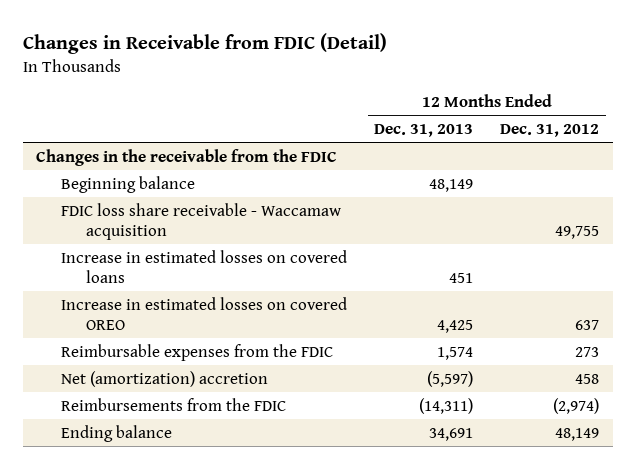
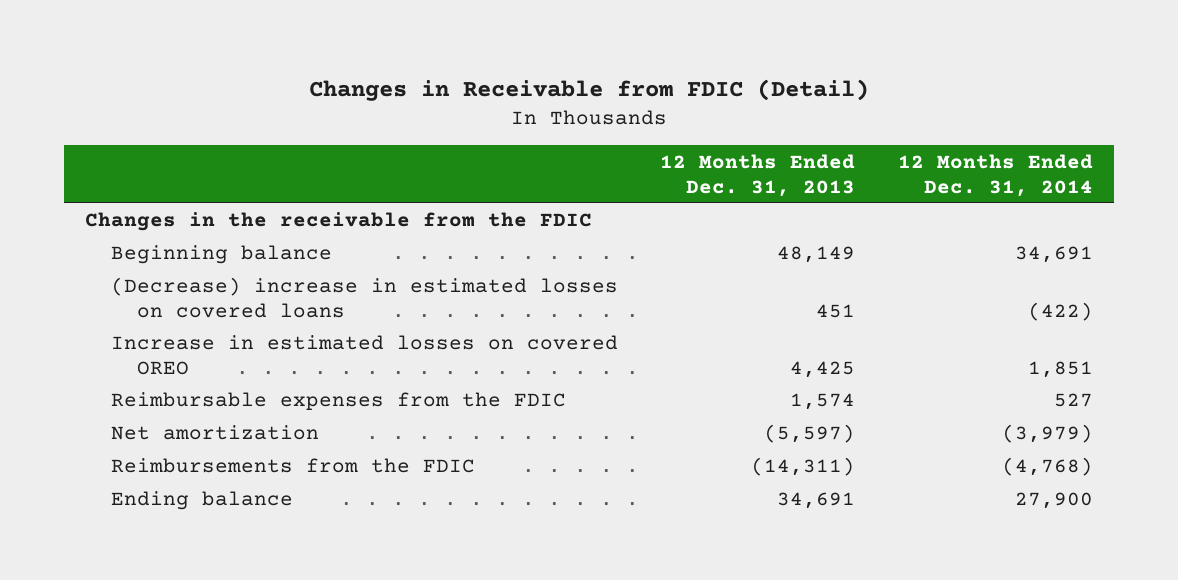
[500,123,600,137] Dec. 31, 2012 -> none
none -> [897,153,1093,197] 12 Months Ended Dec. 31, 2014
[61,202,342,241] FDIC loss share receivable - Waccamaw acquisition -> none
[61,249,348,284] Increase in estimated losses on covered loans -> [110,277,618,319] (Decrease) increase in estimated losses on covered loans
[61,370,269,387] Net (amortization) accretion -> [110,425,319,441] Net amortization

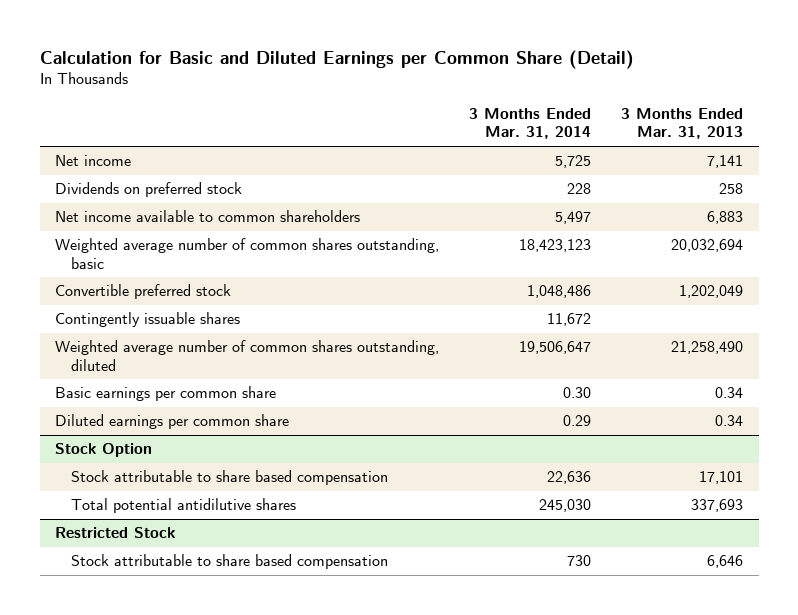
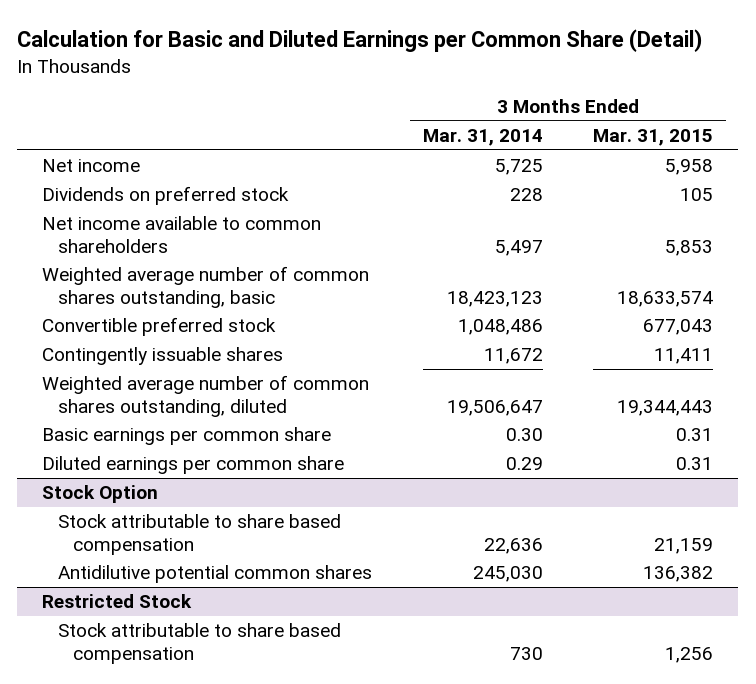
[621,108,744,140] 3 Months Ended Mar. 31, 2013 -> none
none -> [593,129,714,147] Mar. 31, 2015
[71,498,297,514] Total potential antidilutive shares -> [57,565,372,584] Antidilutive potential common shares

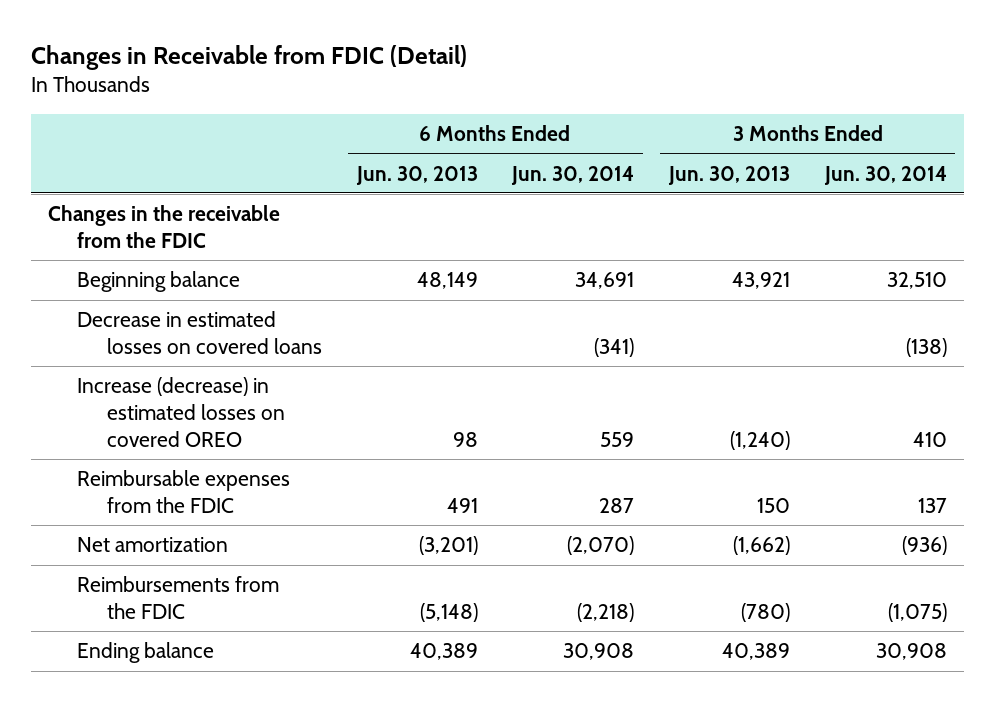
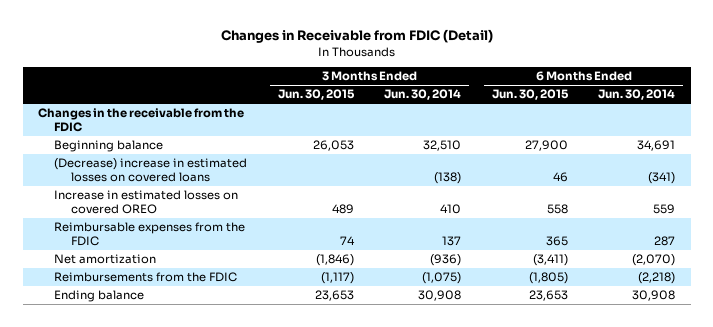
[355,165,478,185] Jun. 30, 2013 -> none
[667,165,790,185] Jun. 30, 2013 -> none
none -> [277,89,355,101] Jun. 30, 2015
none -> [491,89,569,101] Jun. 30, 2015
[77,311,322,354] Decrease in estimated losses on covered loans -> [54,158,248,183] (Decrease) increase in estimated losses on covered loans
[77,377,285,447] Increase (decrease) in estimated losses on covered OREO -> [54,190,239,215] Increase in estimated losses on covered OREO

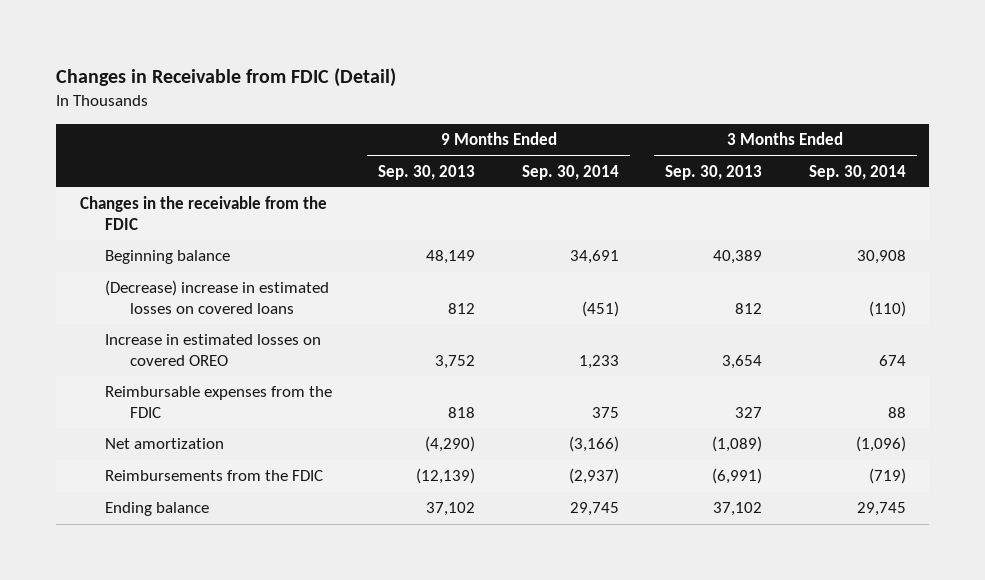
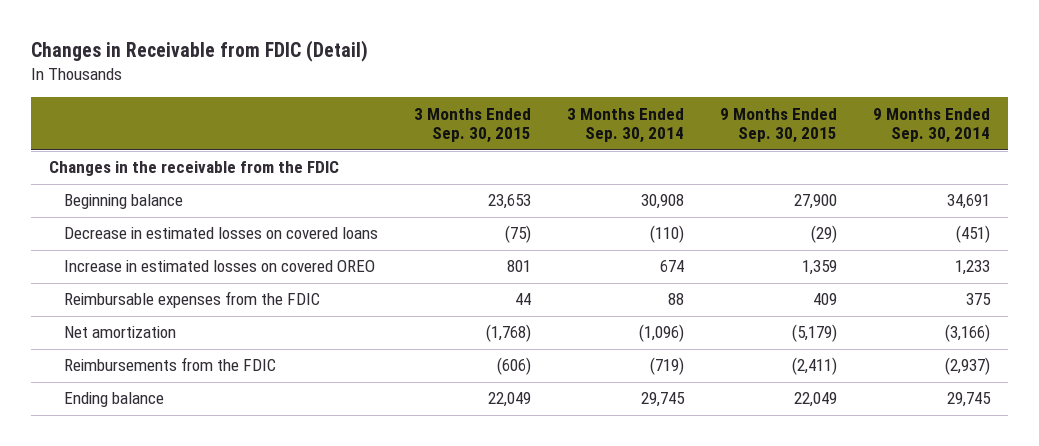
[378,164,476,180] Sep. 30, 2013 -> none
[665,164,763,180] Sep. 30, 2013 -> none
none -> [413,107,531,144] 3 Months Ended Sep. 30, 2015
none -> [719,107,837,144] 9 Months Ended Sep. 30, 2015
[104,280,329,314] (Decrease) increase in estimated losses on covered loans -> [63,227,378,240] Decrease in estimated losses on covered loans

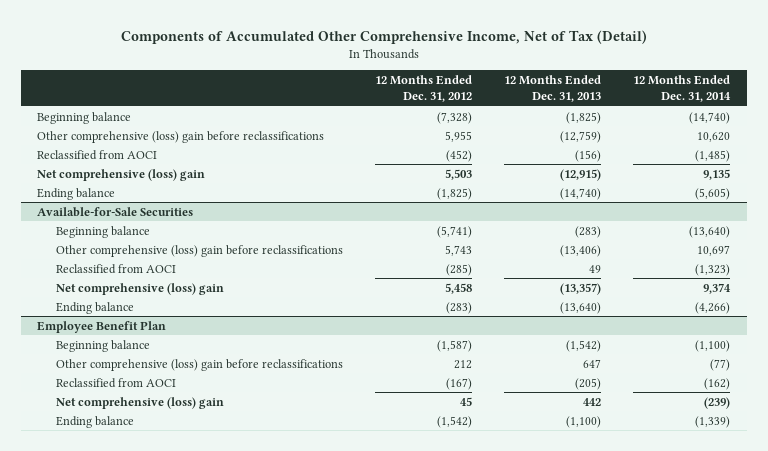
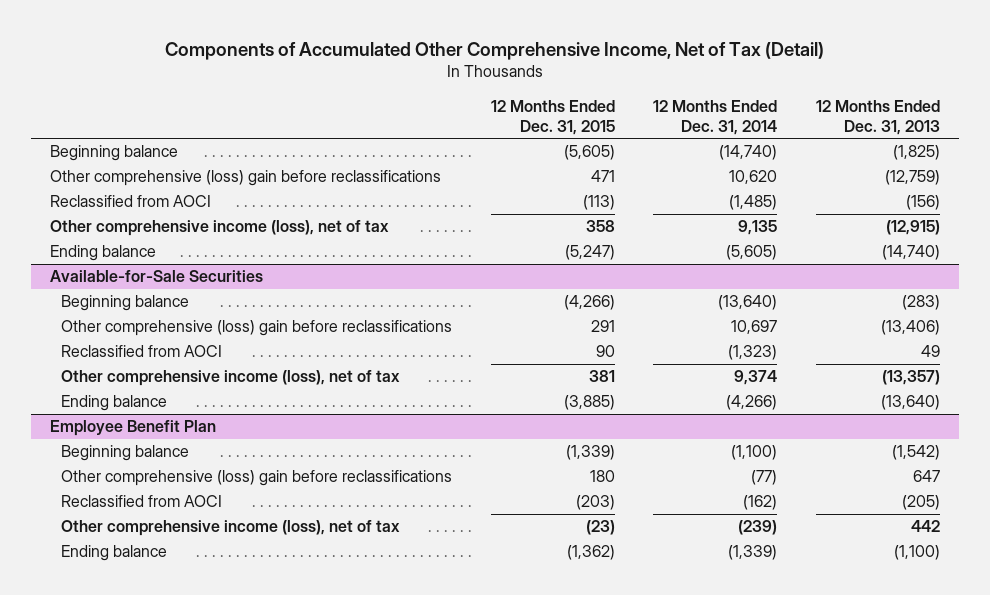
[375,75,473,103] 12 Months Ended Dec. 31, 2012 -> none
none -> [490,99,615,135] 12 Months Ended Dec. 31, 2015
[37,168,206,181] Net comprehensive (loss) gain -> [49,220,389,237] Other comprehensive income (loss), net of tax
[55,282,224,295] Net comprehensive (loss) gain -> [61,370,401,387] Other comprehensive income (loss), net of tax
[55,396,224,409] Net comprehensive (loss) gain -> [61,520,401,537] Other comprehensive income (loss), net of tax

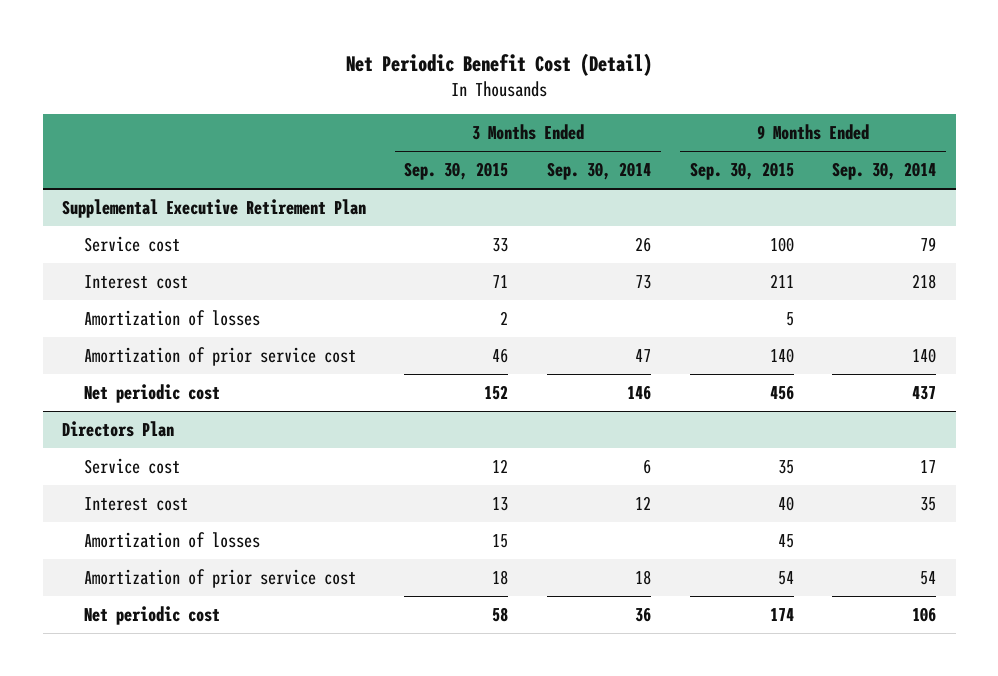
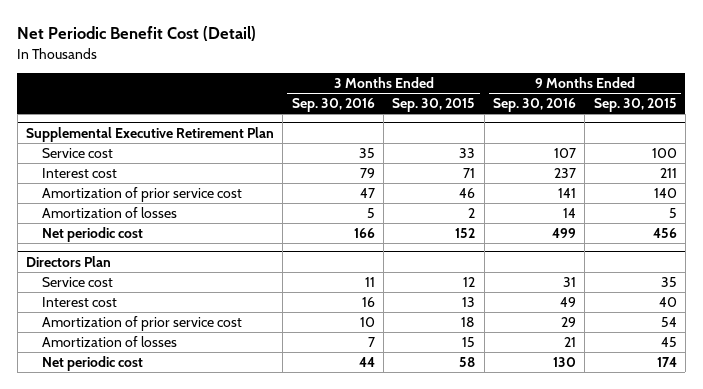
[547,162,652,181] Sep. 30, 2014 -> none
[832,162,937,181] Sep. 30, 2014 -> none
none -> [291,98,375,113] Sep. 30, 2016
none -> [493,98,577,113] Sep. 30, 2016
[83,309,260,326] Amortization of losses -> [41,207,177,219] Amortization of losses
[83,531,260,548] Amortization of losses -> [41,336,177,348] Amortization of losses

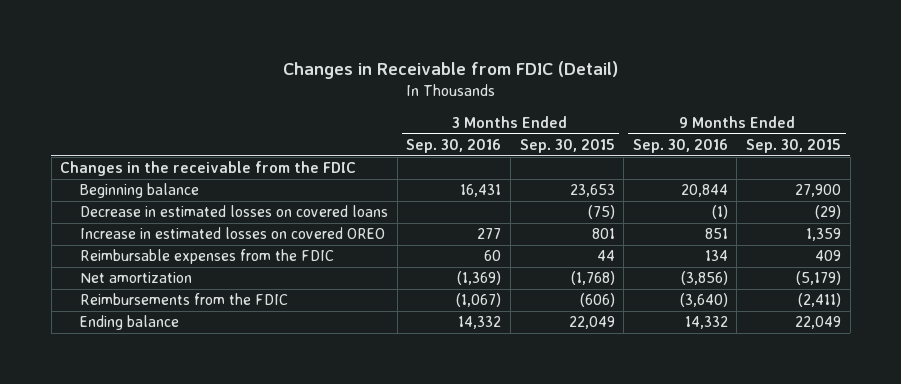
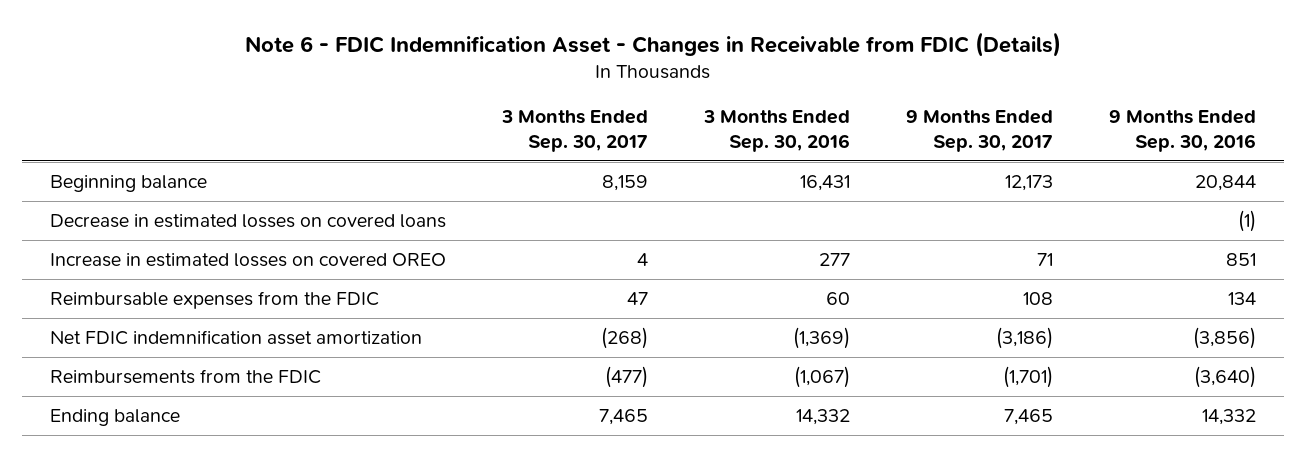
[282,61,618,80] Changes in Receivable from FDIC (Detail) -> [245,32,1062,58] Note 6 - FDIC Indemnification Asset - Changes in Receivable from FDIC (Details)
[519,138,615,153] Sep. 30, 2015 -> none
[746,138,842,153] Sep. 30, 2015 -> none
none -> [501,110,649,153] 3 Months Ended Sep. 30, 2017
none -> [906,110,1054,153] 9 Months Ended Sep. 30, 2017
[60,161,357,177] Changes in the receivable from the FDIC -> none
[80,272,193,284] Net amortization -> [50,329,423,345] Net FDIC indemnification asset amortization

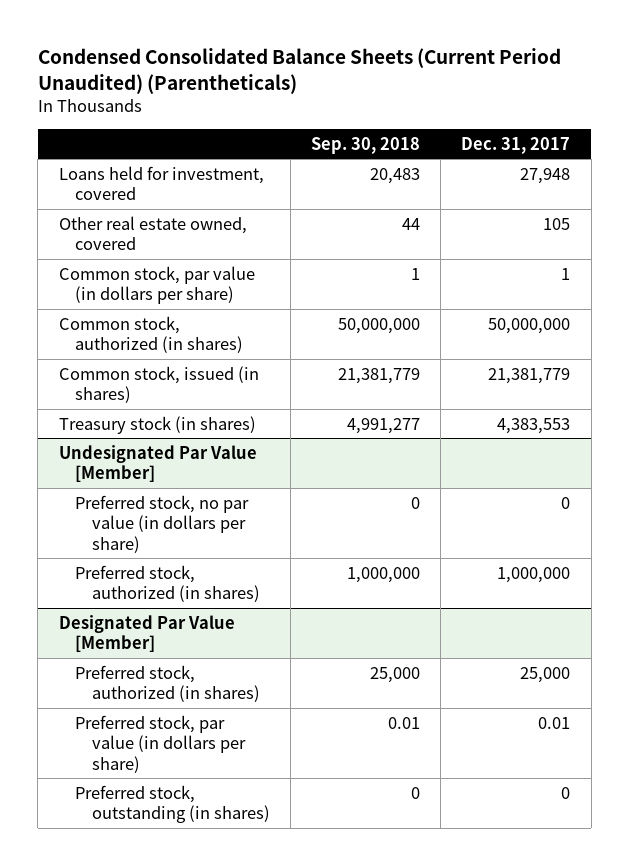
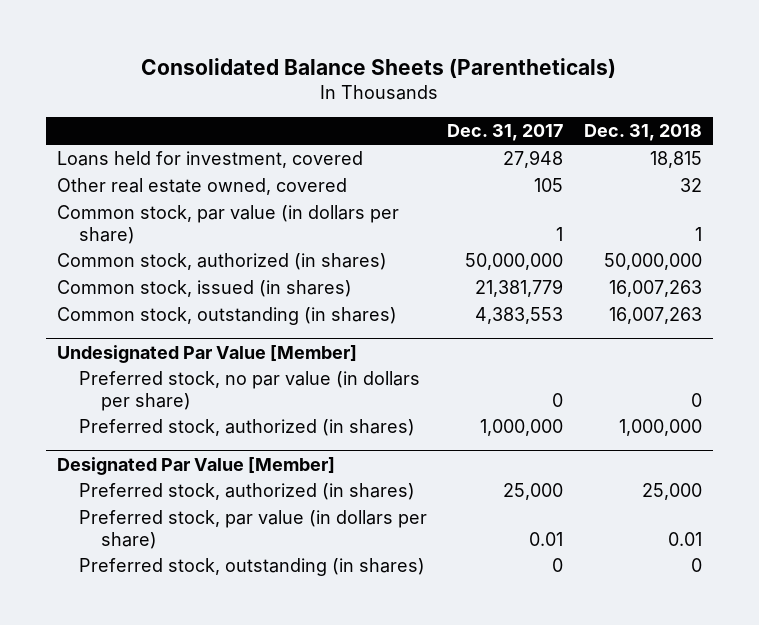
[37,47,561,94] Condensed Consolidated Balance Sheets (Current Period Unaudited) (Parentheticals) -> [141,57,617,78] Consolidated Balance Sheets (Parentheticals)
[311,136,421,154] Sep. 30, 2018 -> none
none -> [584,124,703,142] Dec. 31, 2018
[58,415,256,434] Treasury stock (in shares) -> [56,307,397,326] Common stock, outstanding (in shares)

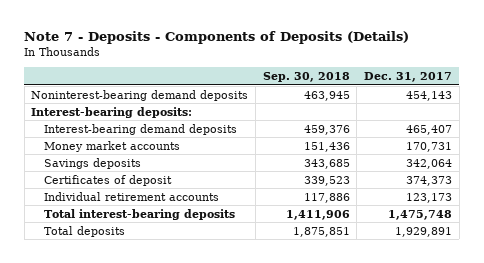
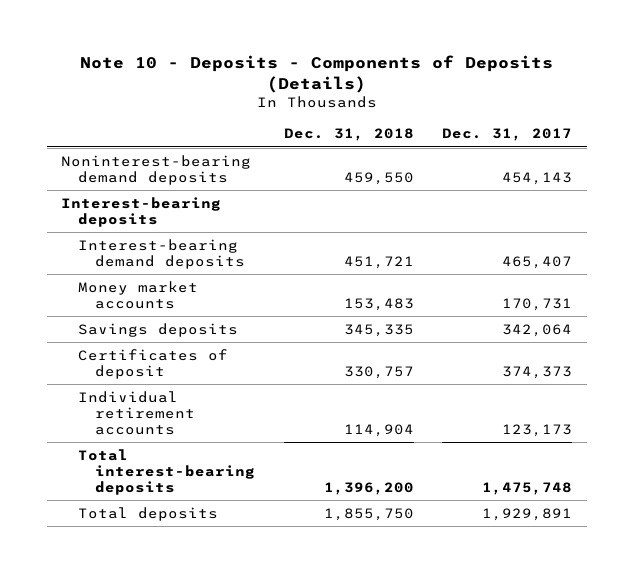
[24,31,410,45] Note 7 - Deposits - Components of Deposits (Details) -> [79,54,553,93] Note 10 - Deposits - Components of Deposits (Details)
[262,72,350,83] Sep. 30, 2018 -> none
none -> [283,128,414,142] Dec. 31, 2018
[31,106,193,118] Interest-bearing deposits: -> [61,196,222,227] Interest-bearing deposits

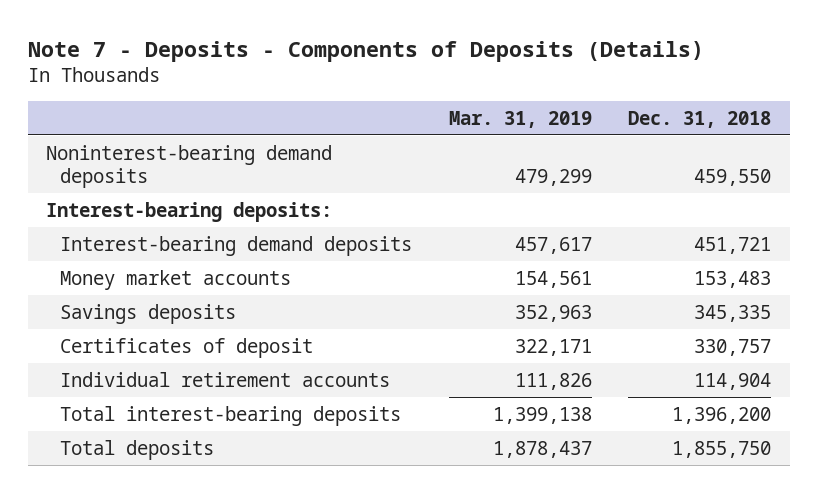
[79,54,553,93] Note 10 - Deposits - Components of Deposits (Details) -> [27,41,704,63] Note 7 - Deposits - Components of Deposits (Details)
[442,128,573,142] Dec. 31, 2017 -> none
none -> [448,110,592,128] Mar. 31, 2019
[61,196,222,227] Interest-bearing deposits -> [46,201,333,222] Interest-bearing deposits:

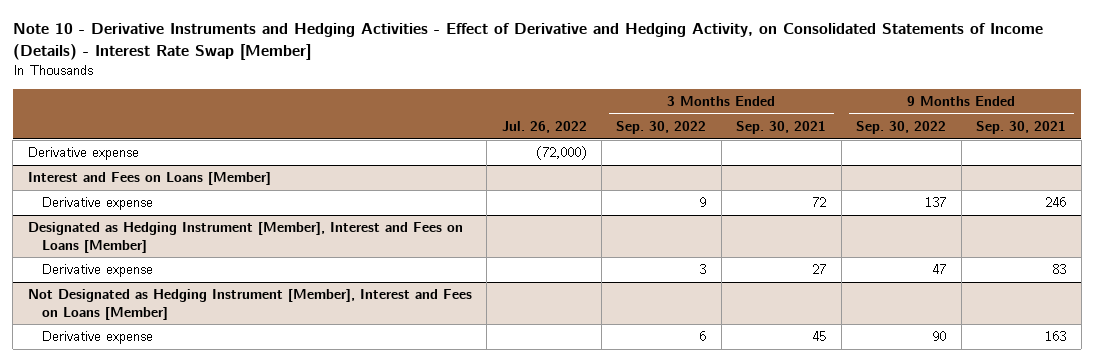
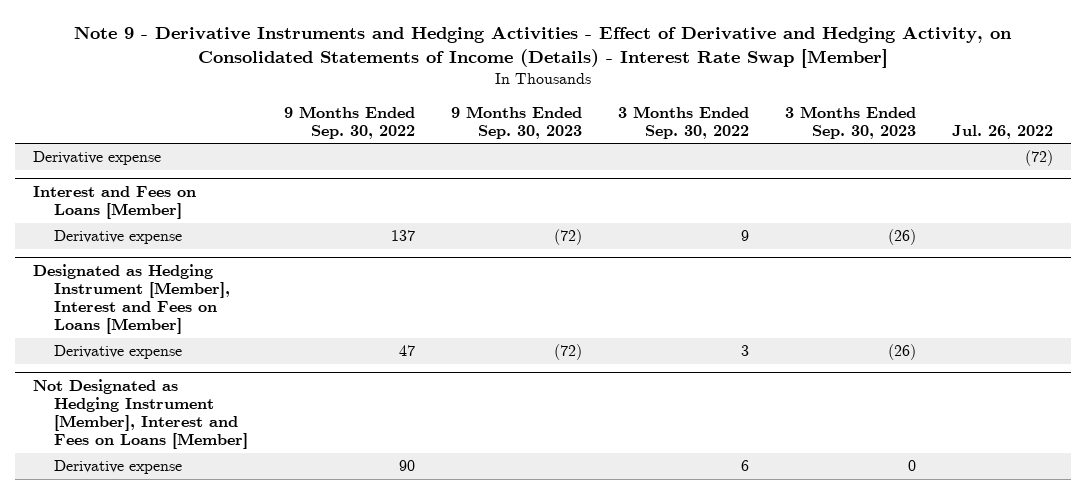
[12,23,1043,60] Note 10 - Derivative Instruments and Hedging Activities - Effect of Derivative and Hedging Activity, on Consolidated Statements of Income (Details) - Interest Rate Swap [Member] -> [74,26,1013,69] Note 9 - Derivative Instruments and Hedging Activities - Effect of Derivative and Hedging Activity, on Consolidated Statements of Income (Details) - Interest Rate Swap [Member]
[736,120,827,134] Sep. 30, 2021 -> none
[976,120,1067,134] Sep. 30, 2021 -> none
none -> [450,105,582,139] 9 Months Ended Sep. 30, 2023
none -> [784,105,916,139] 3 Months Ended Sep. 30, 2023
[535,146,587,161] (72,000) -> [1024,150,1053,167] (72)

